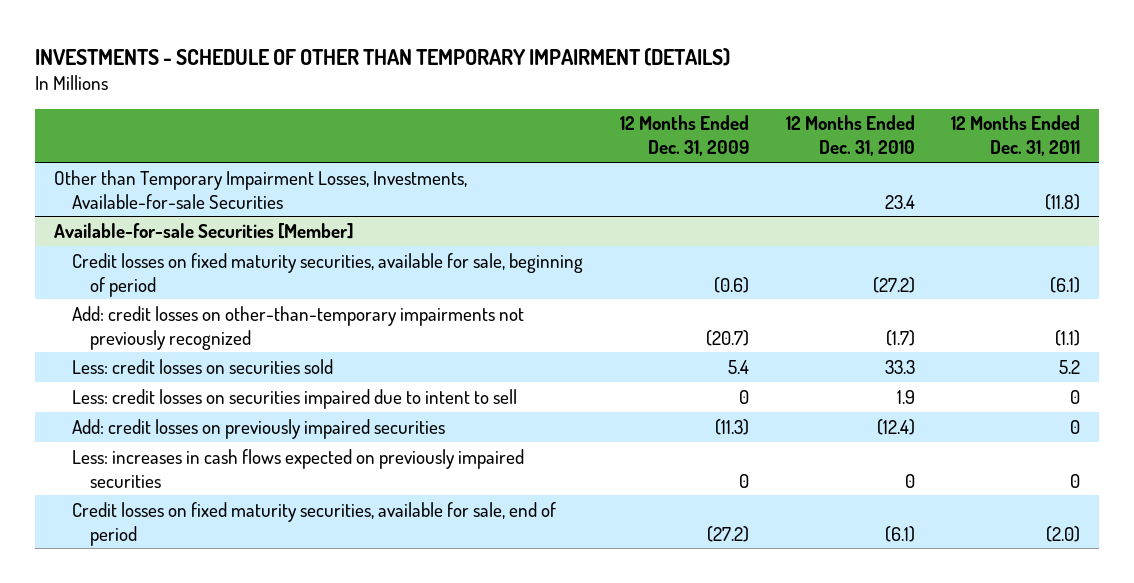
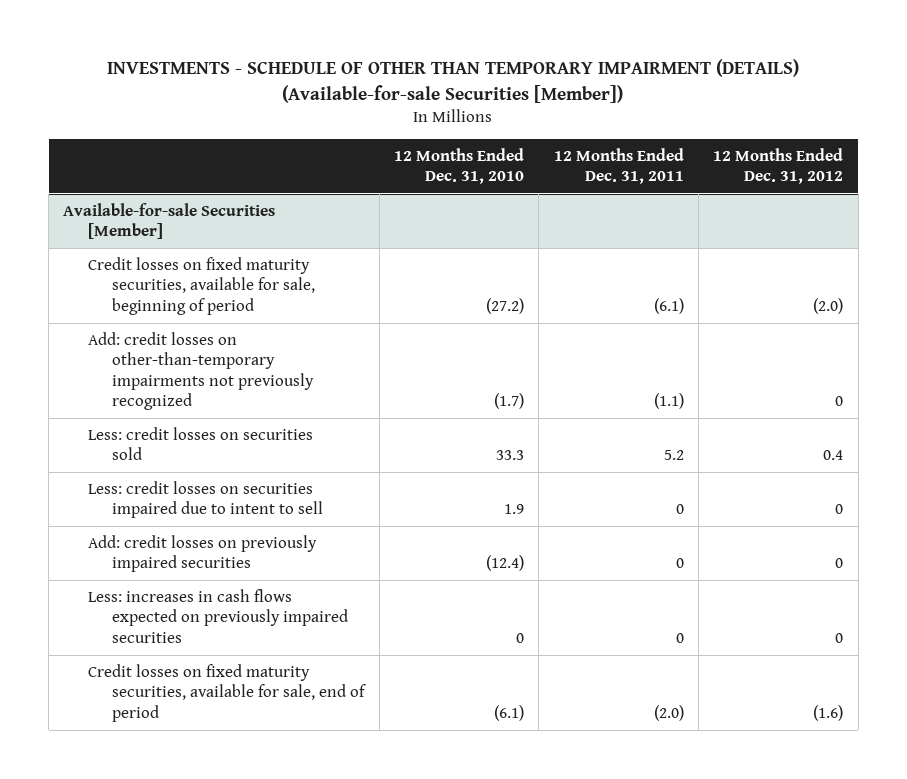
[35,47,731,66] INVESTMENTS - SCHEDULE OF OTHER THAN TEMPORARY IMPAIRMENT (DETAILS) -> [107,59,800,103] INVESTMENTS - SCHEDULE OF OTHER THAN TEMPORARY IMPAIRMENT (DETAILS) (Available-for-sale Securities [Member])
[619,115,749,157] 12 Months Ended Dec. 31, 2009 -> none
none -> [713,147,844,185] 12 Months Ended Dec. 31, 2012
[53,169,467,209] Other than Temporary Impairment Losses, Investments, Available-for-sale Securities -> none

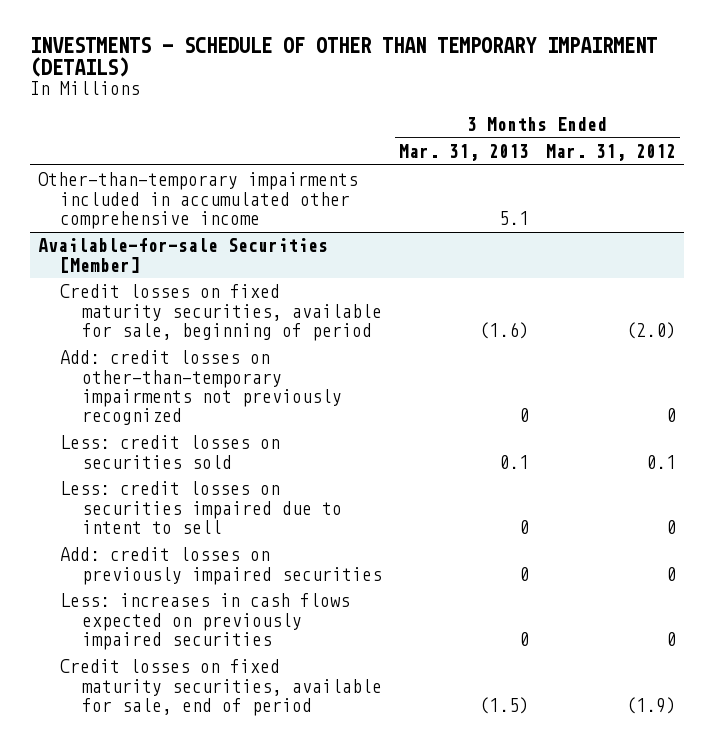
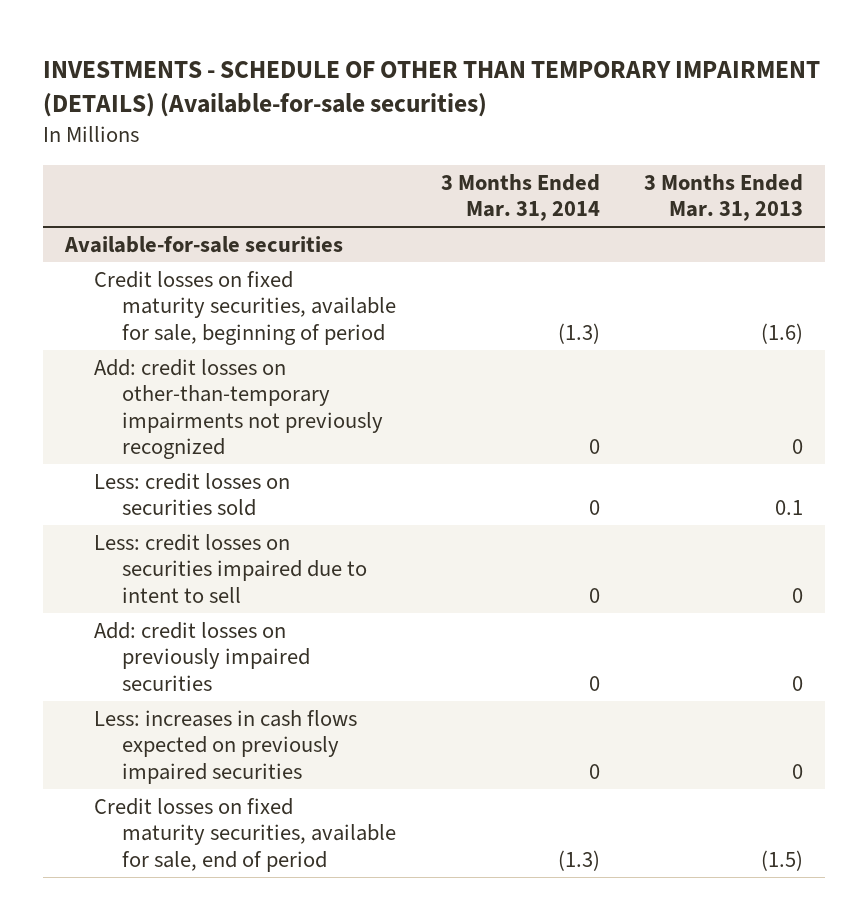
[29,36,657,78] INVESTMENTS - SCHEDULE OF OTHER THAN TEMPORARY IMPAIRMENT (DETAILS) -> [42,60,820,118] INVESTMENTS - SCHEDULE OF OTHER THAN TEMPORARY IMPAIRMENT (DETAILS) (Available-for-sale securities)
[545,143,676,161] Mar. 31, 2012 -> none
none -> [440,173,600,222] 3 Months Ended Mar. 31, 2014
[38,172,359,229] Other-than-temporary impairments included in accumulated other comprehensive income -> none
[38,238,329,273] Available-for-sale Securities [Member] -> [64,235,344,253] Available-for-sale securities

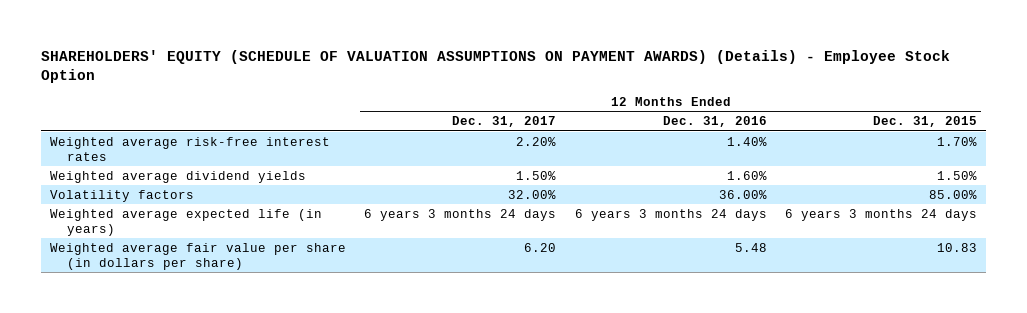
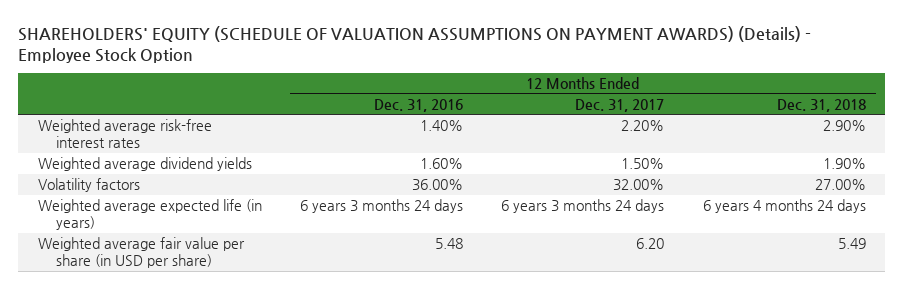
[872,116,977,128] Dec. 31, 2015 -> none
none -> [776,98,866,112] Dec. 31, 2018
[50,242,347,270] Weighted average fair value per share (in dollars per share) -> [37,236,245,268] Weighted average fair value per share (in USD per share)

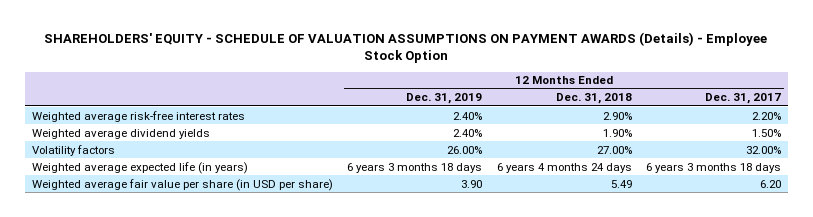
[18,26,812,63] SHAREHOLDERS' EQUITY (SCHEDULE OF VALUATION ASSUMPTIONS ON PAYMENT AWARDS) (Details) - Employee Stock Option -> [44,31,768,64] SHAREHOLDERS' EQUITY - SCHEDULE OF VALUATION ASSUMPTIONS ON PAYMENT AWARDS (Details) - Employee Stock Option
[374,98,464,112] Dec. 31, 2016 -> none
none -> [406,93,483,105] Dec. 31, 2019
[501,198,665,213] 6 years 3 months 24 days -> [645,162,781,173] 6 years 3 months 18 days

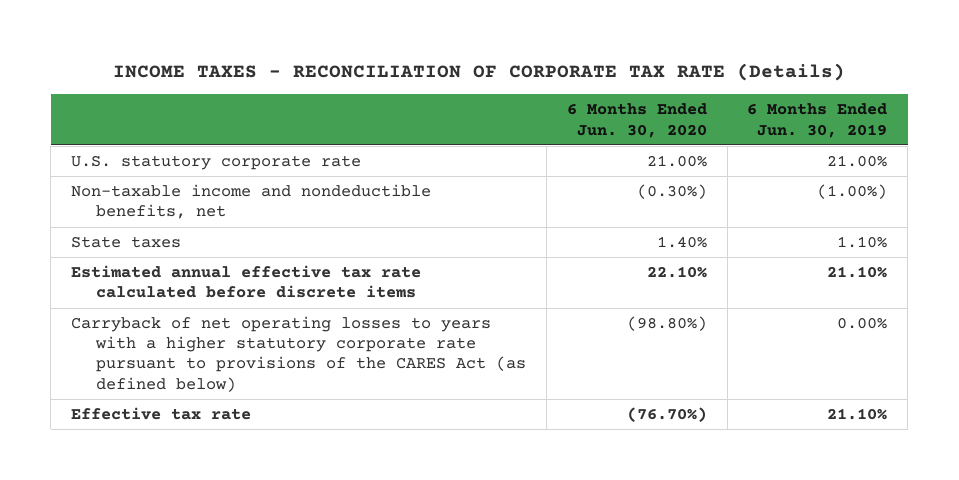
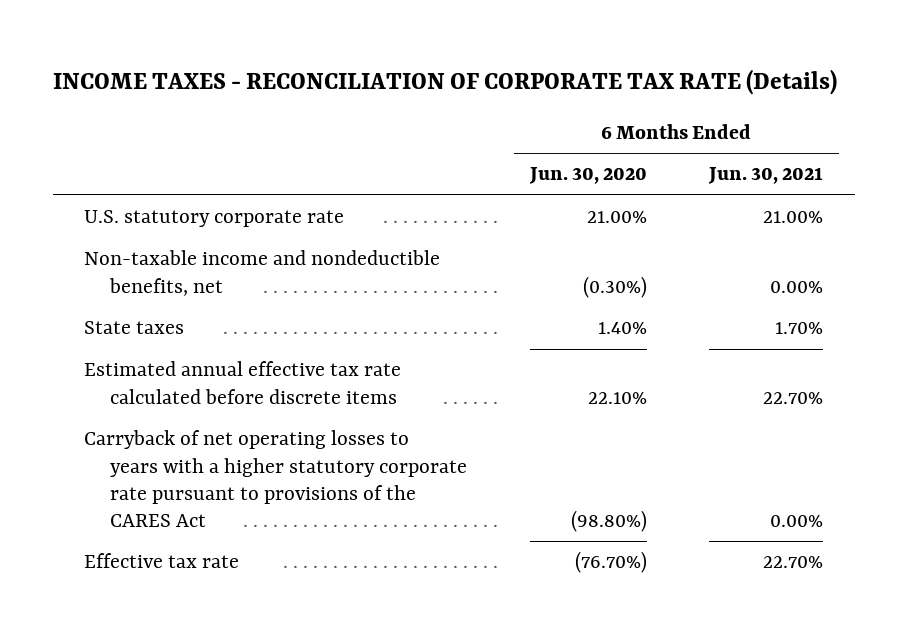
[747,103,888,138] 6 Months Ended Jun. 30, 2019 -> none
none -> [708,167,824,185] Jun. 30, 2021
[71,316,526,392] Carryback of net operating losses to years with a higher statutory corporate rate pursuant to provisions of the CARES Act (as defined below) -> [84,430,467,528] Carryback of net operating losses to years with a higher statutory corporate rate pursuant to provisions of the CARES Act

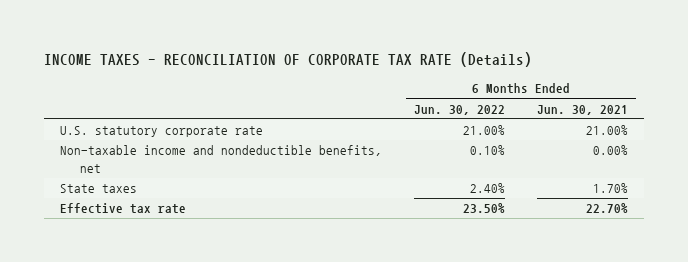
[528,167,647,185] Jun. 30, 2020 -> none
none -> [413,104,505,115] Jun. 30, 2022
[84,361,402,404] Estimated annual effective tax rate calculated before discrete items -> none
[84,430,467,528] Carryback of net operating losses to years with a higher statutory corporate rate pursuant to provisions of the CARES Act -> none

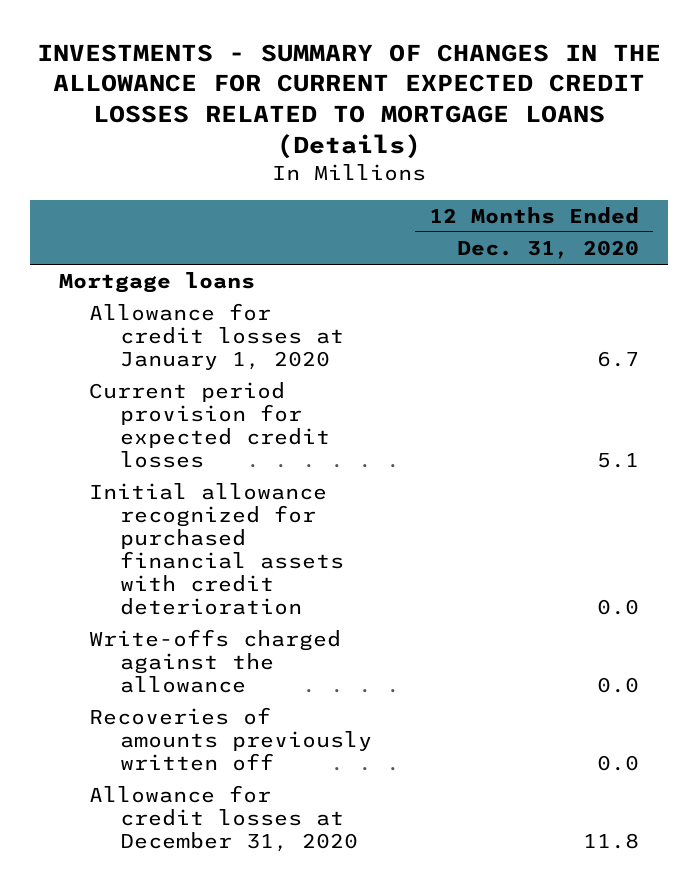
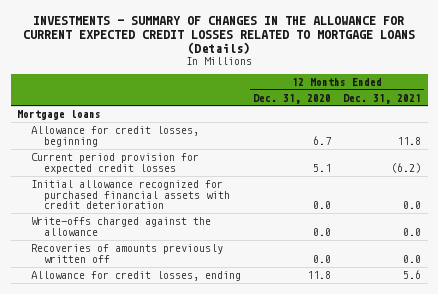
none -> [343,93,422,104] Dec. 31, 2021
[89,303,344,371] Allowance for credit losses at January 1, 2020 -> [30,126,199,147] Allowance for credit losses, beginning
[89,785,358,853] Allowance for credit losses at December 31, 2020 -> [30,271,241,282] Allowance for credit losses, ending

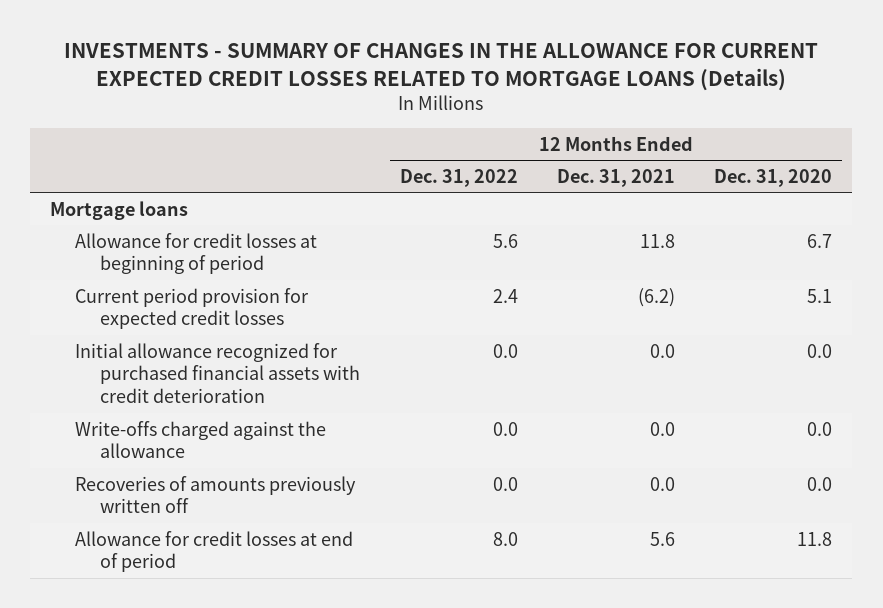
none -> [399,168,518,187] Dec. 31, 2022
[30,126,199,147] Allowance for credit losses, beginning -> [75,232,318,275] Allowance for credit losses at beginning of period
[30,271,241,282] Allowance for credit losses, ending -> [75,530,354,573] Allowance for credit losses at end of period

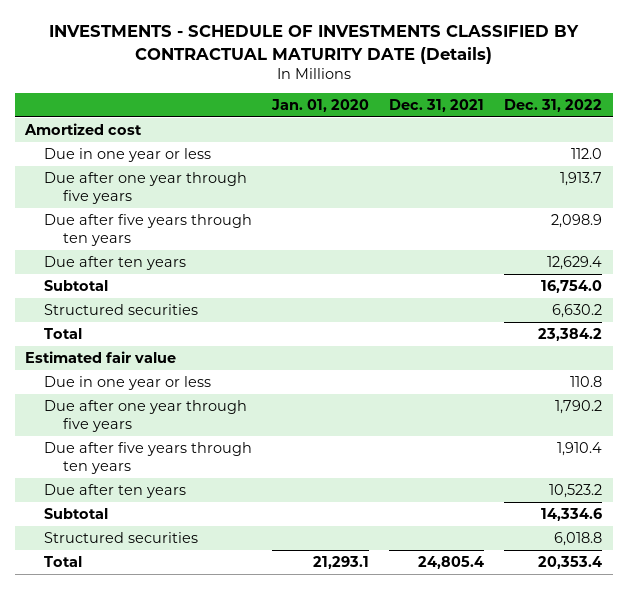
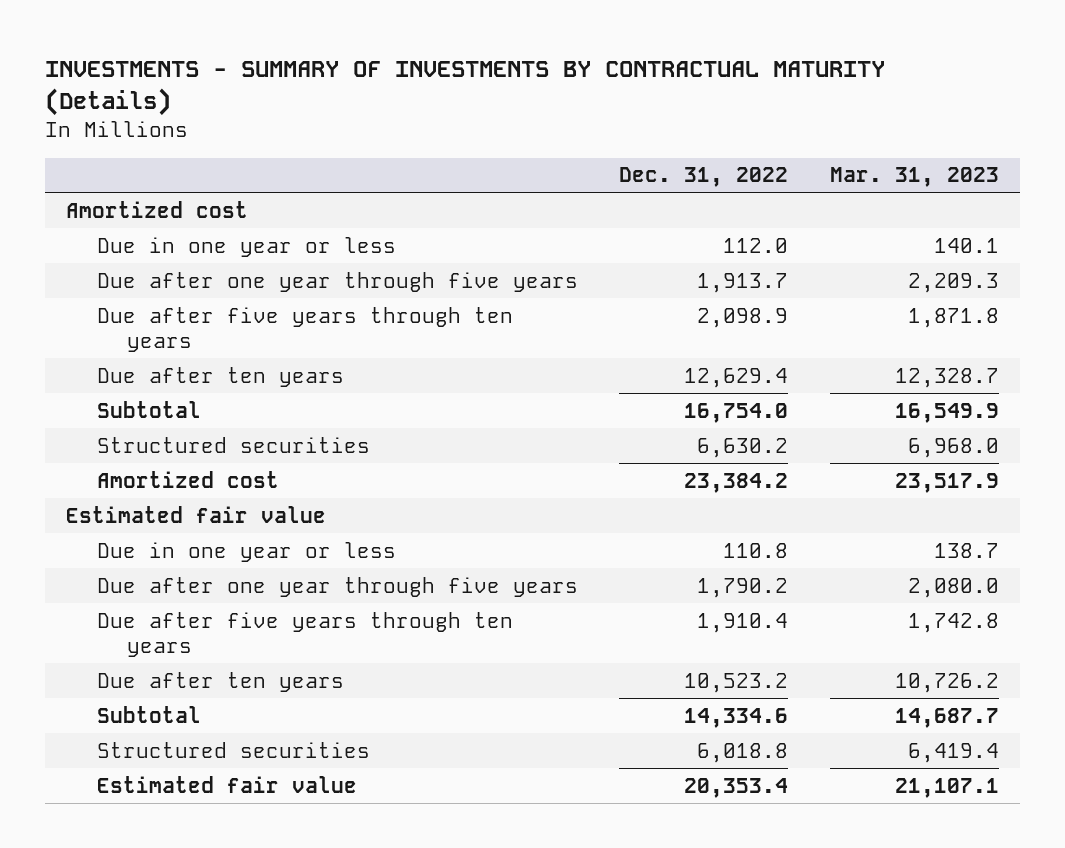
[48,25,579,64] INVESTMENTS - SCHEDULE OF INVESTMENTS CLASSIFIED BY CONTRACTUAL MATURITY DATE (Details) -> [44,60,885,116] INVESTMENTS - SUMMARY OF INVESTMENTS BY CONTRACTUAL MATURITY (Details)
[271,99,370,113] Jan. 01, 2020 -> none
[389,99,485,113] Dec. 31, 2021 -> none
none -> [830,167,1000,188] Mar. 31, 2023
[44,327,83,339] Total -> [96,470,279,488] Amortized cost
[44,555,83,567] Total -> [96,775,357,793] Estimated fair value

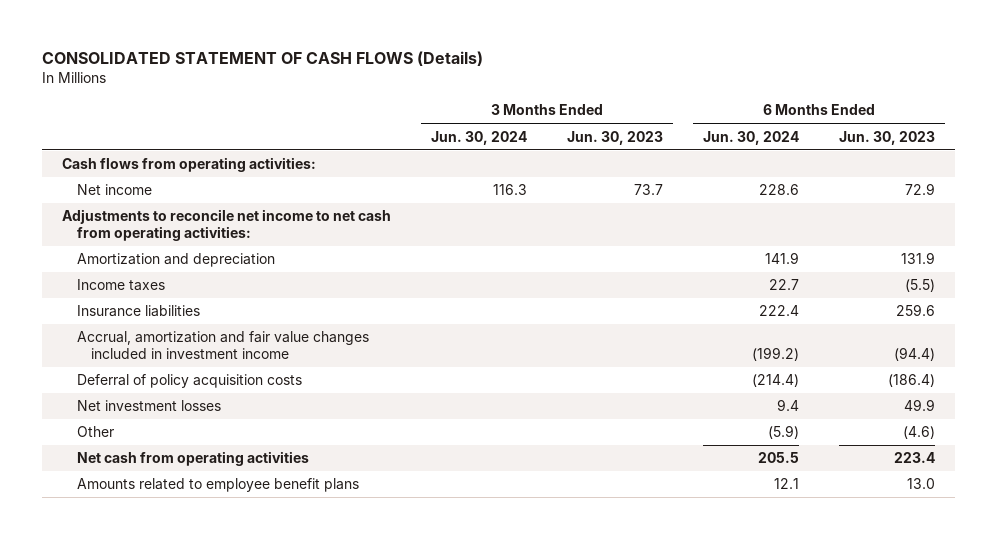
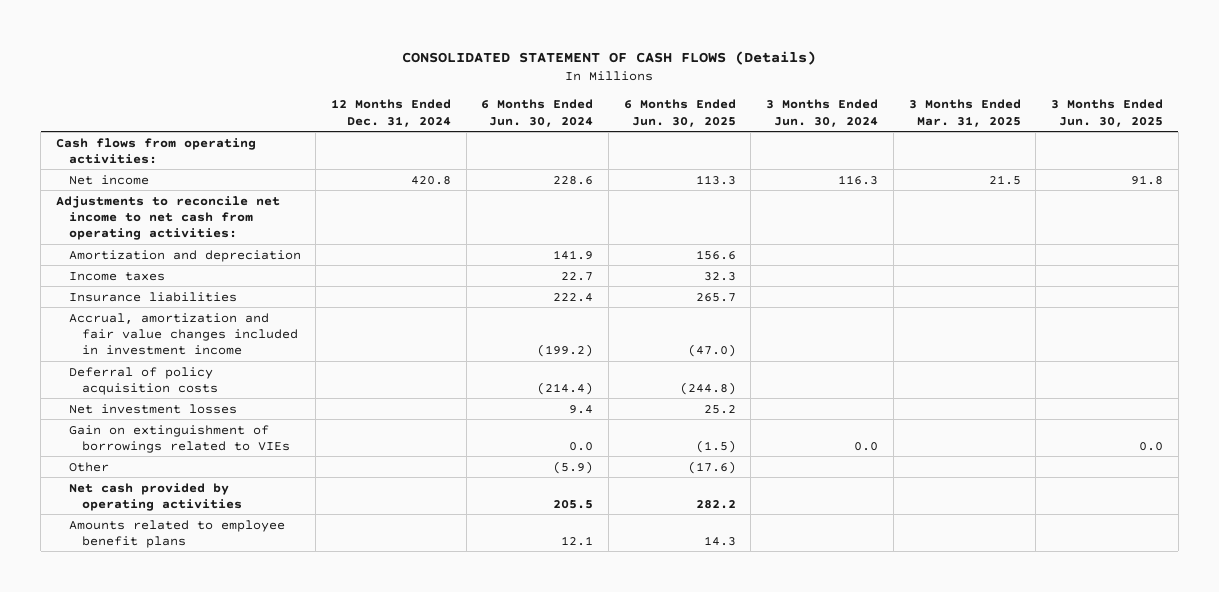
[567,130,664,145] Jun. 30, 2023 -> none
[839,130,936,145] Jun. 30, 2023 -> none
none -> [331,99,452,127] 12 Months Ended Dec. 31, 2024
none -> [623,99,736,127] 6 Months Ended Jun. 30, 2025
none -> [908,99,1021,127] 3 Months Ended Mar. 31, 2025
none -> [1050,99,1163,127] 3 Months Ended Jun. 30, 2025
none -> [68,424,290,453] Gain on extinguishment of borrowings related to VIEs
[76,451,309,467] Net cash from operating activities -> [68,482,242,511] Net cash provided by operating activities

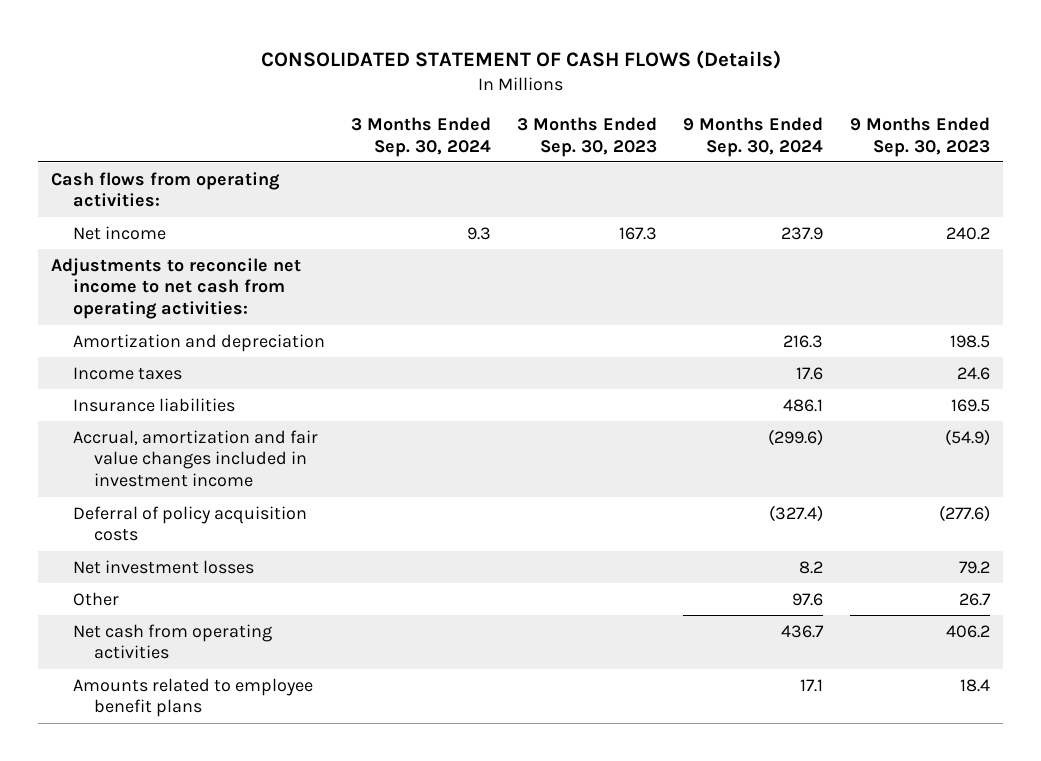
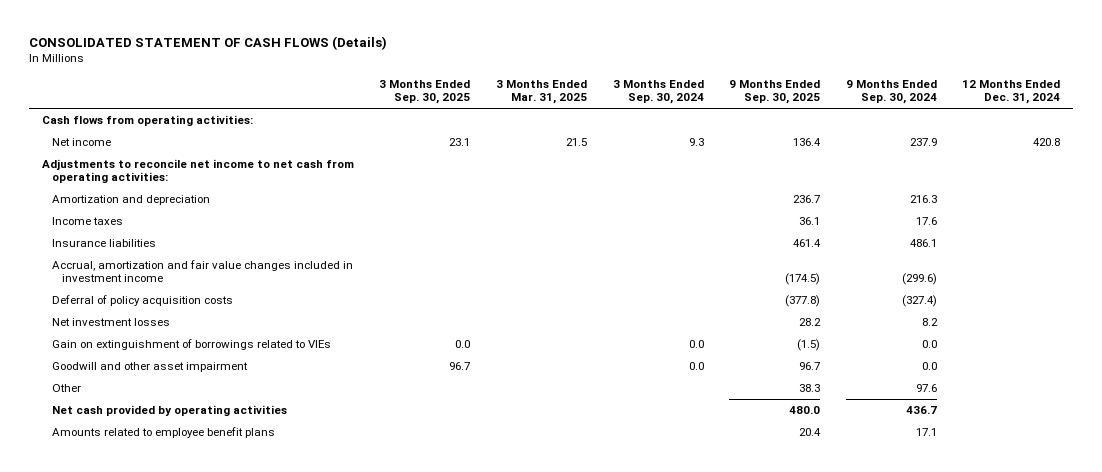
[517,116,658,157] 3 Months Ended Sep. 30, 2023 -> none
[849,116,990,157] 9 Months Ended Sep. 30, 2023 -> none
none -> [379,79,471,105] 3 Months Ended Sep. 30, 2025
none -> [496,79,588,105] 3 Months Ended Mar. 31, 2025
none -> [729,79,821,105] 9 Months Ended Sep. 30, 2025
none -> [962,79,1061,105] 12 Months Ended Dec. 31, 2024
none -> [51,338,331,350] Gain on extinguishment of borrowings related to VIEs
none -> [51,361,248,372] Goodwill and other asset impairment
[72,623,272,660] Net cash from operating activities -> [51,404,287,416] Net cash provided by operating activities

